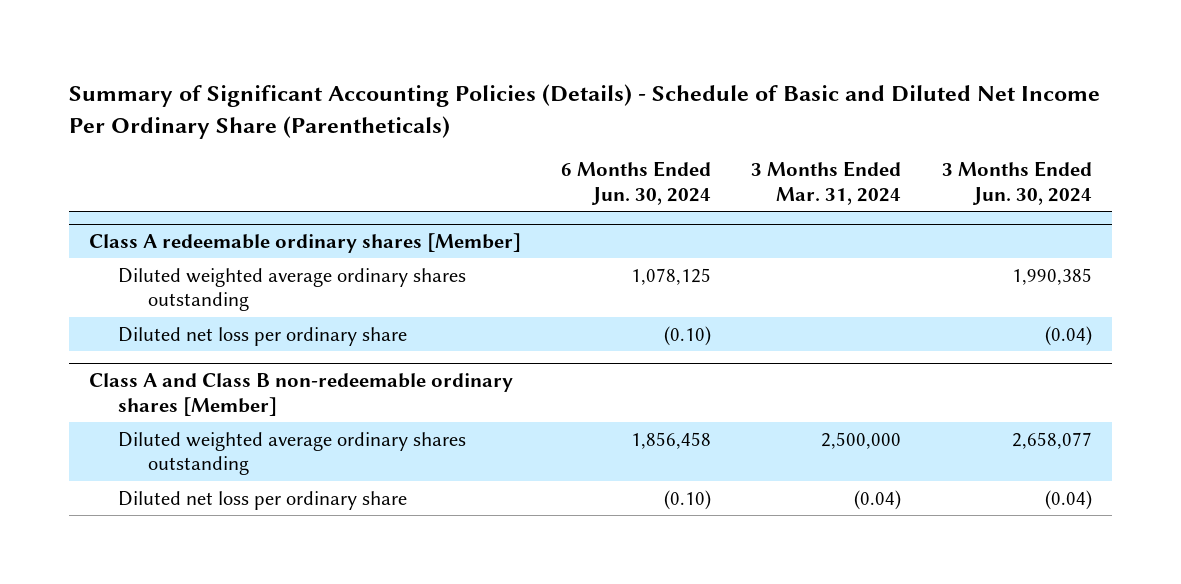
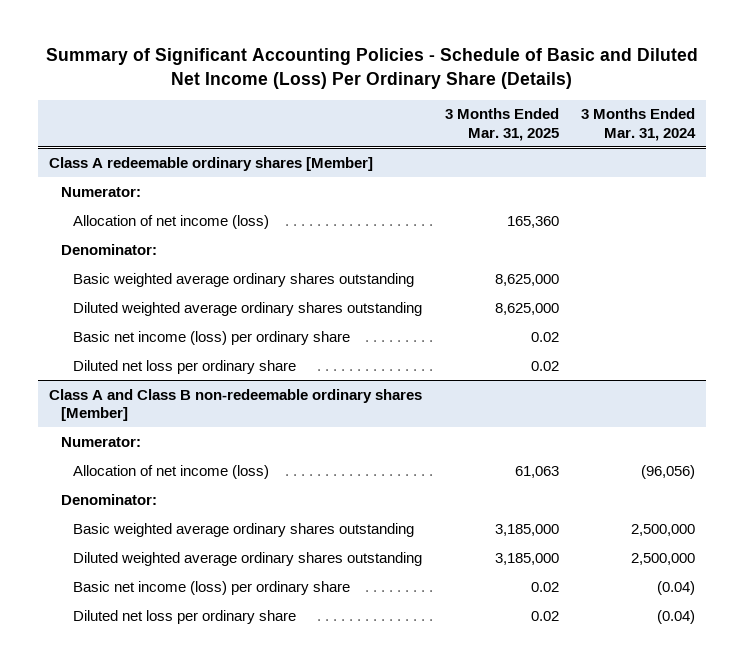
[69,83,1101,139] Summary of Significant Accounting Policies (Details) - Schedule of Basic and Diluted Net Income Per Ordinary Share (Parentheticals) -> [46,48,699,89] Summary of Significant Accounting Policies - Schedule of Basic and Diluted Net Income (Loss) Per Ordinary Share (Details)
[561,161,712,206] 6 Months Ended Jun. 30, 2024 -> none
[941,161,1092,206] 3 Months Ended Jun. 30, 2024 -> none
none -> [444,108,559,141] 3 Months Ended Mar. 31, 2025
none -> [60,186,141,197] Numerator:
none -> [72,214,269,229] Allocation of net income (loss)
none -> [60,243,157,255] Denominator:
none -> [72,272,414,287] Basic weighted average ordinary shares outstanding
none -> [72,330,350,345] Basic net income (loss) per ordinary share
none -> [60,436,141,447] Numerator:
none -> [72,464,269,479] Allocation of net income (loss)
none -> [60,493,157,505] Denominator:
none -> [72,522,414,537] Basic weighted average ordinary shares outstanding
none -> [72,580,350,595] Basic net income (loss) per ordinary share

